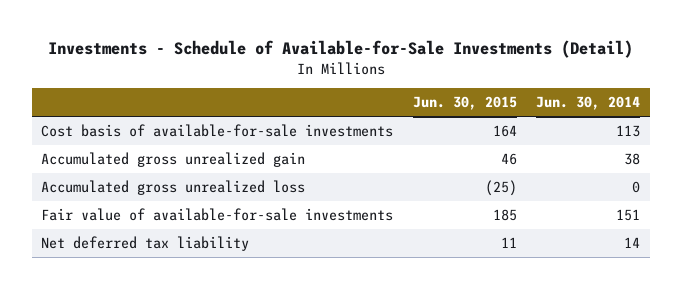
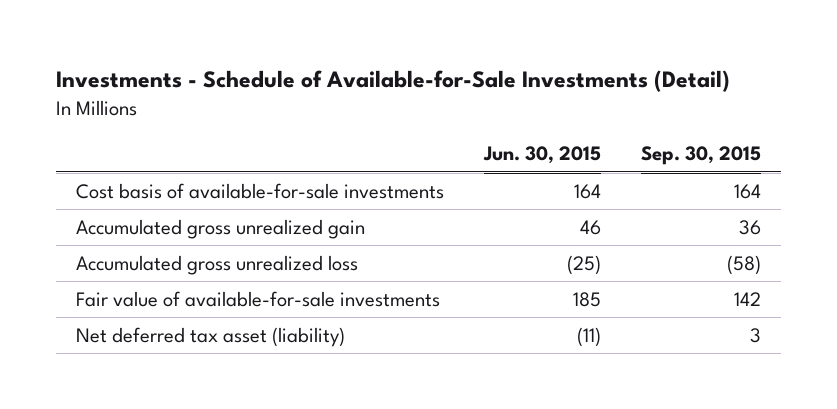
[535,96,640,111] Jun. 30, 2014 -> none
none -> [640,146,761,166] Sep. 30, 2015
[41,236,250,252] Net deferred tax liability -> [75,326,345,347] Net deferred tax asset (liability)
[500,237,517,249] 11 -> [576,326,601,347] (11)

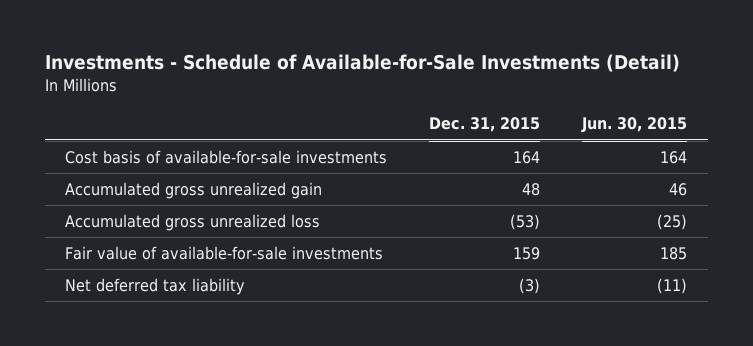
[640,146,761,166] Sep. 30, 2015 -> none
none -> [429,117,541,133] Dec. 31, 2015
[75,326,345,347] Net deferred tax asset (liability) -> [65,278,246,296] Net deferred tax liability

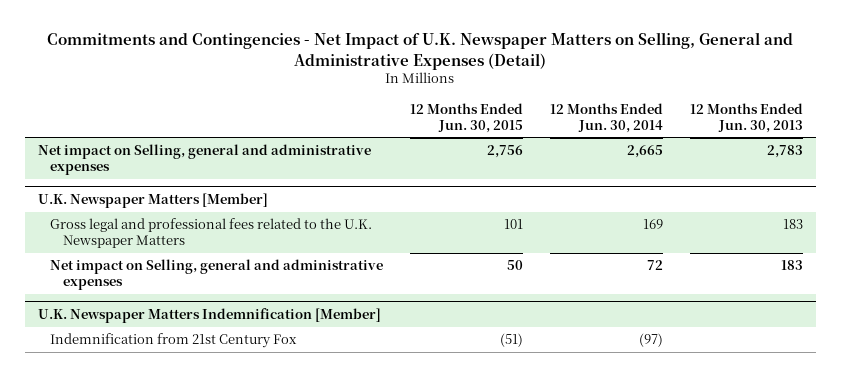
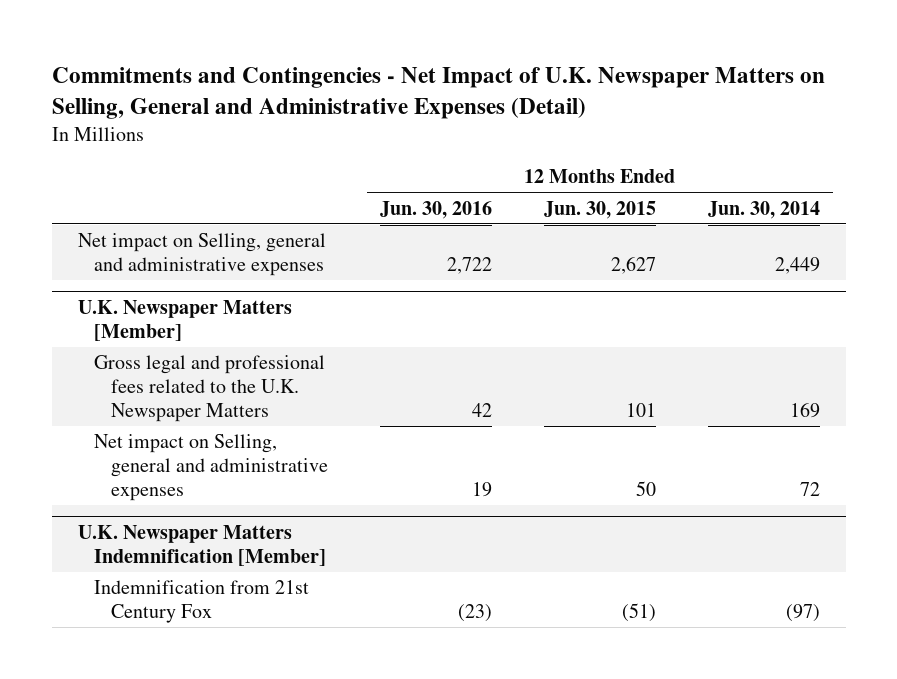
[689,102,803,133] 12 Months Ended Jun. 30, 2013 -> none
none -> [379,200,492,219] Jun. 30, 2016
[487,145,524,159] 2,756 -> [610,256,656,275] 2,627
[627,145,664,159] 2,665 -> [774,257,820,275] 2,449

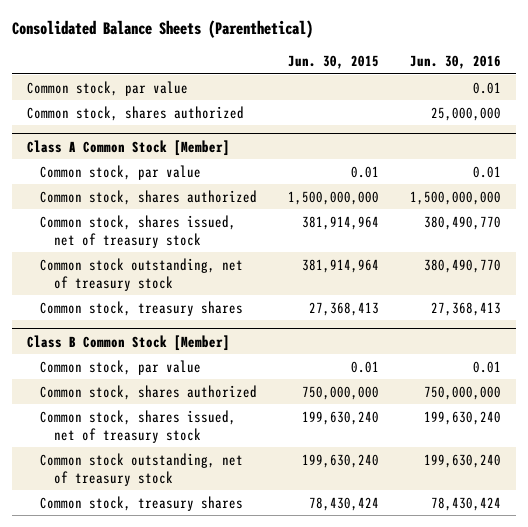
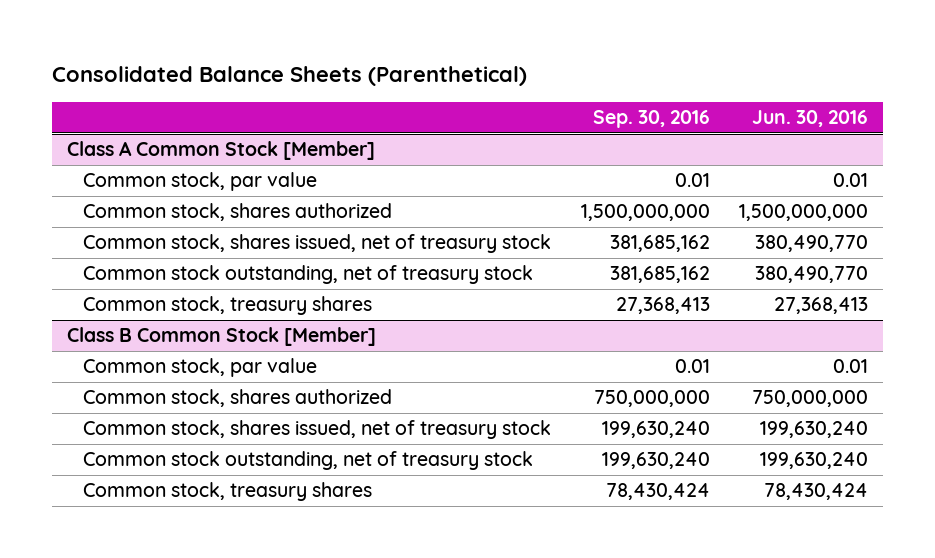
[287,55,379,70] Jun. 30, 2015 -> none
none -> [592,110,710,129] Sep. 30, 2016
[27,80,189,96] Common stock, par value -> none
[27,105,245,121] Common stock, shares authorized -> none

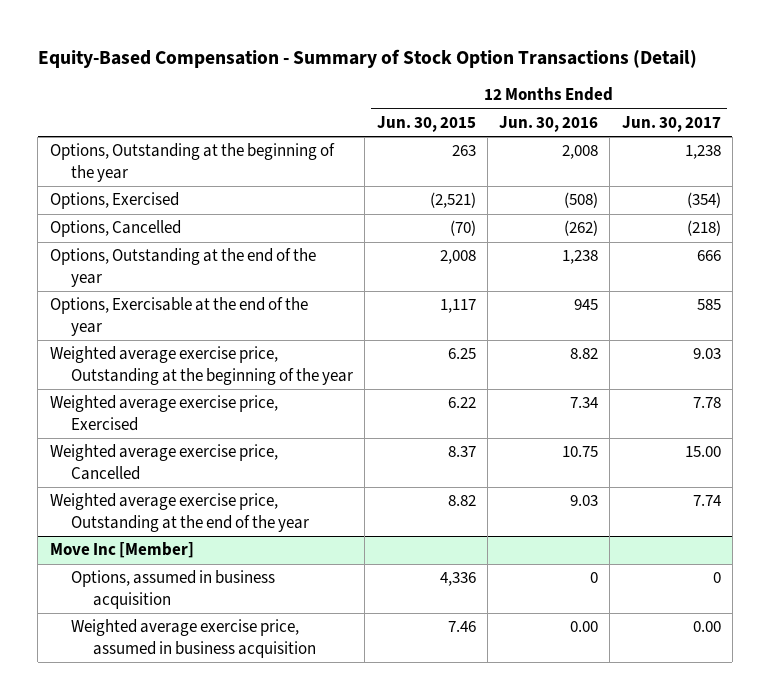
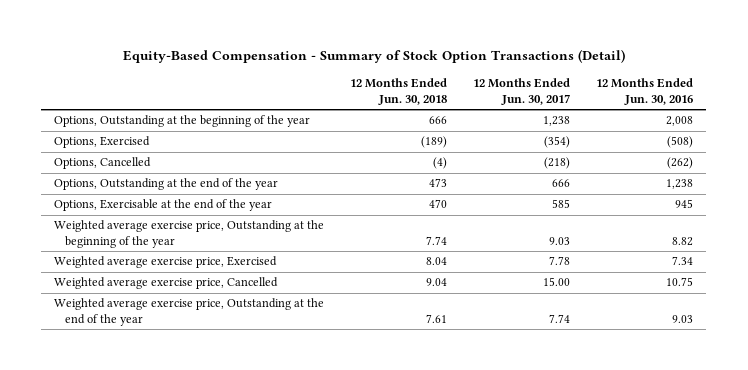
[376,115,476,132] Jun. 30, 2015 -> none
none -> [350,78,448,105] 12 Months Ended Jun. 30, 2018
[49,542,194,559] Move Inc [Member] -> none
[71,570,276,610] Options, assumed in business acquisition -> none
[71,619,316,659] Weighted average exercise price, assumed in business acquisition -> none

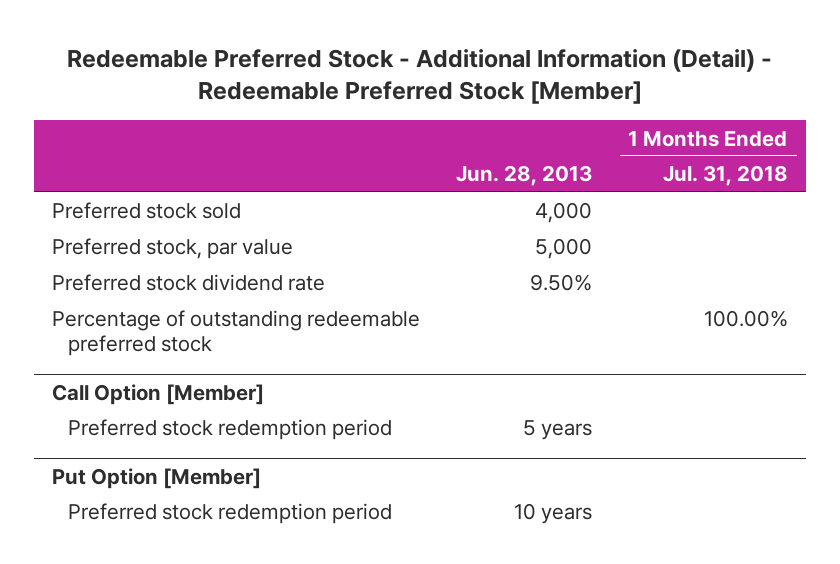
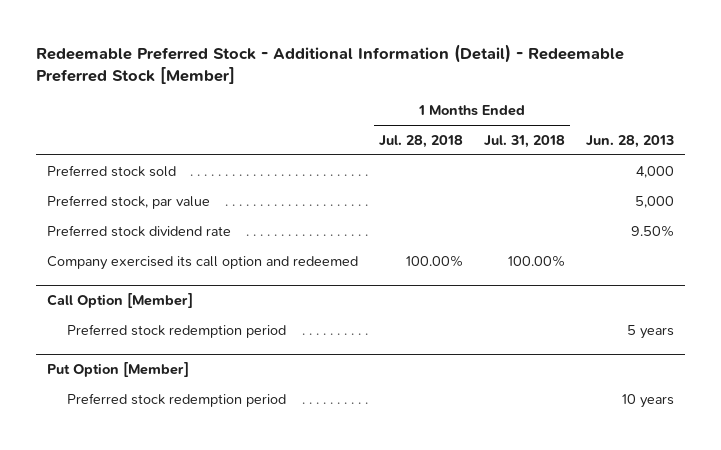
none -> [378,134,463,148] Jul. 28, 2018
[52,310,421,357] Percentage of outstanding redeemable preferred stock -> [46,255,358,270] Company exercised its call option and redeemed

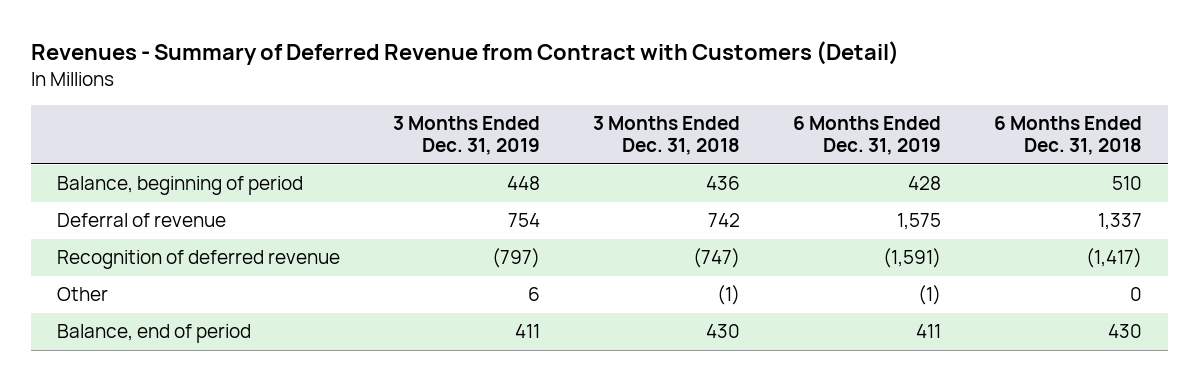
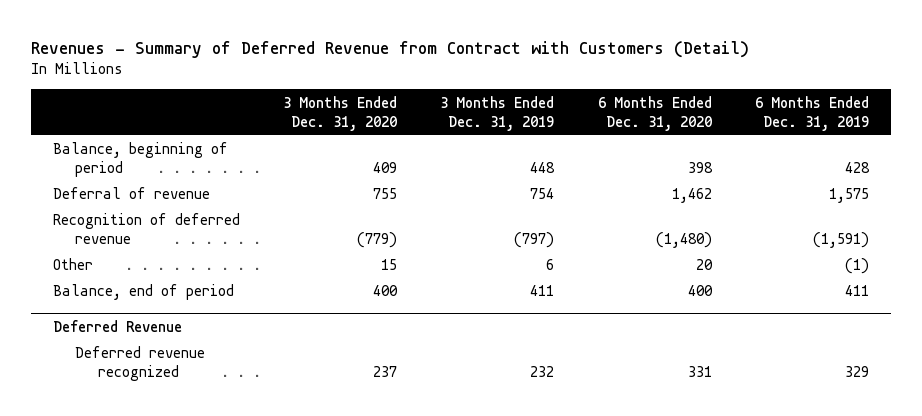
[592,116,740,156] 3 Months Ended Dec. 31, 2018 -> none
[993,116,1142,156] 6 Months Ended Dec. 31, 2018 -> none
none -> [282,95,397,131] 3 Months Ended Dec. 31, 2020
none -> [597,95,712,131] 6 Months Ended Dec. 31, 2020
none -> [52,319,182,332] Deferred Revenue
none -> [75,346,206,382] Deferred revenue recognized

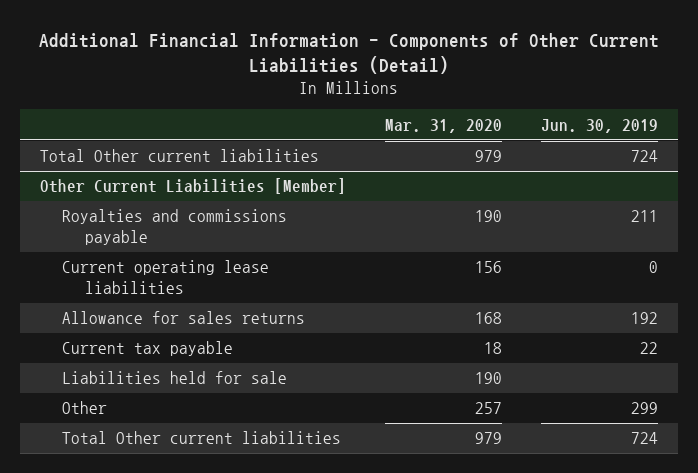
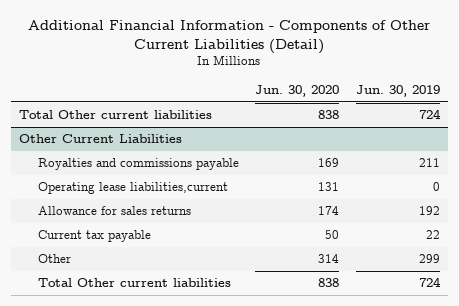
[385,118,503,133] Mar. 31, 2020 -> none
none -> [255,84,340,97] Jun. 30, 2020
[39,178,346,195] Other Current Liabilities [Member] -> [19,134,183,144] Other Current Liabilities
[62,260,270,294] Current operating lease liabilities -> [37,182,228,195] Operating lease liabilities,current
[62,371,288,385] Liabilities held for sale -> none

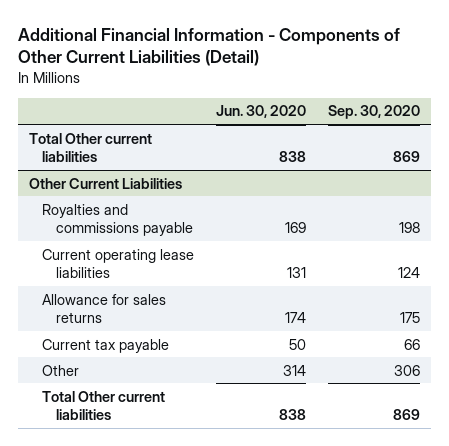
[355,84,440,97] Jun. 30, 2019 -> none
none -> [328,105,421,120] Sep. 30, 2020
[37,182,228,195] Operating lease liabilities,current -> [42,248,195,279] Current operating lease liabilities

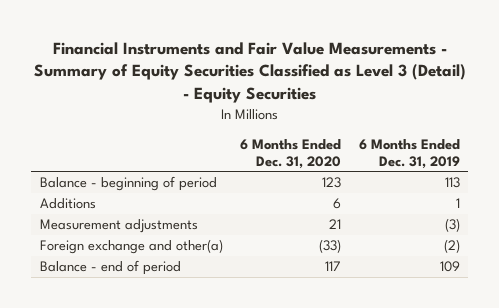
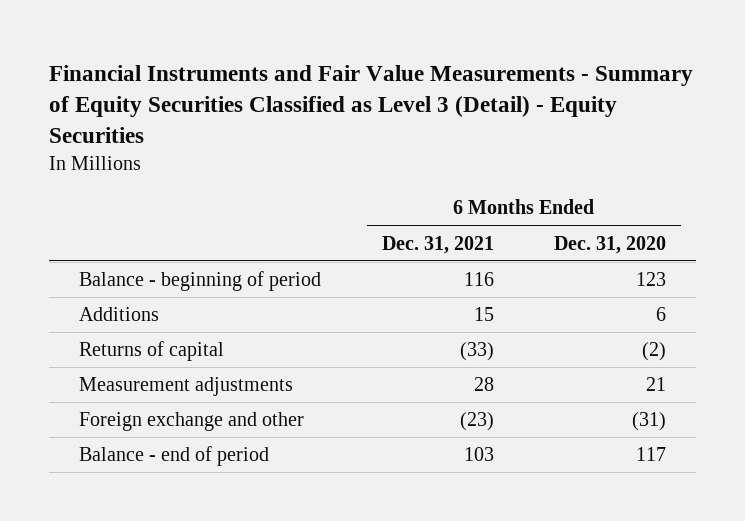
[358,138,460,169] 6 Months Ended Dec. 31, 2019 -> none
none -> [381,235,494,254] Dec. 31, 2021
none -> [79,341,225,362] Returns of capital
[39,239,223,255] Foreign exchange and other(a) -> [79,412,305,432] Foreign exchange and other
[319,239,342,254] (33) -> [631,412,666,432] (31)

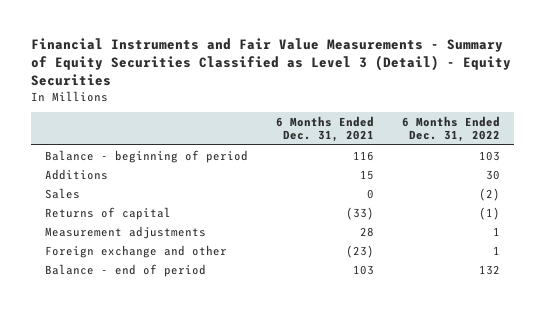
[553,235,666,254] Dec. 31, 2020 -> none
none -> [401,115,500,143] 6 Months Ended Dec. 31, 2022
none -> [44,187,80,199] Sales

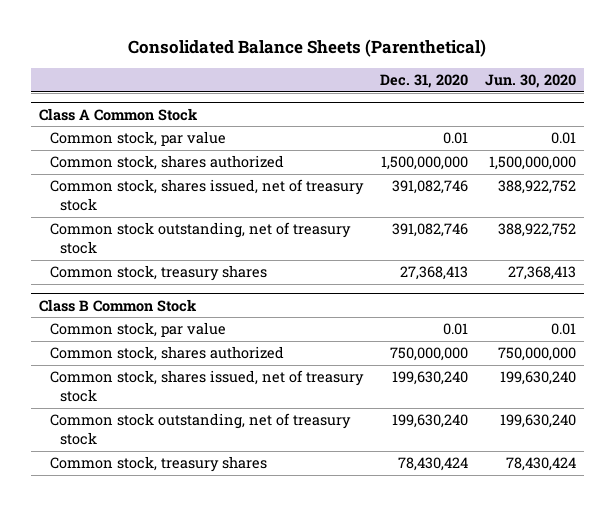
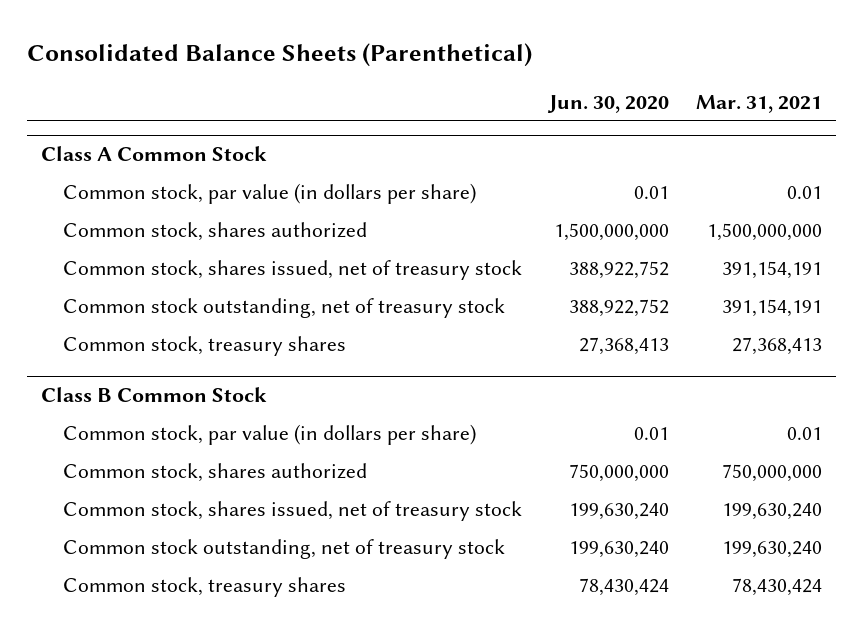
[379,74,468,89] Dec. 31, 2020 -> none
none -> [696,94,823,113] Mar. 31, 2021
[49,131,226,147] Common stock, par value -> [62,183,476,205] Common stock, par value (in dollars per share)
[49,322,226,338] Common stock, par value -> [62,424,476,446] Common stock, par value (in dollars per share)

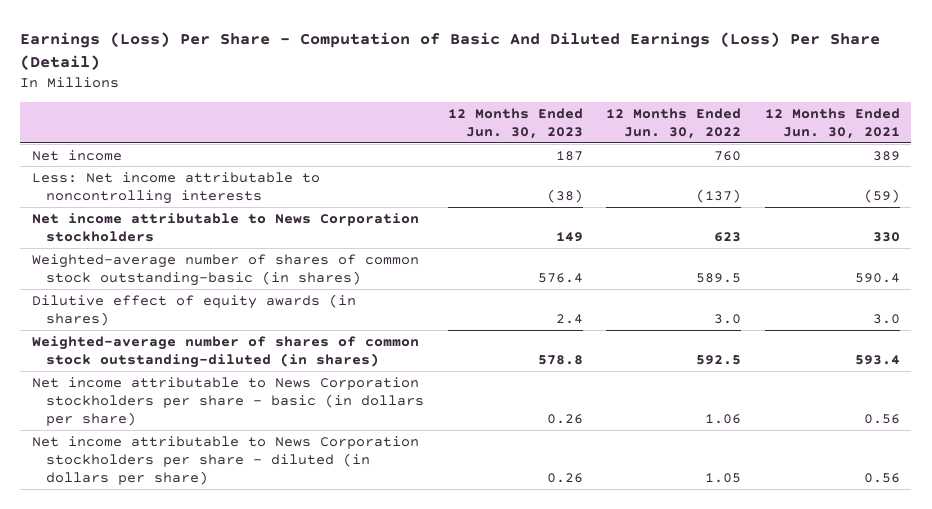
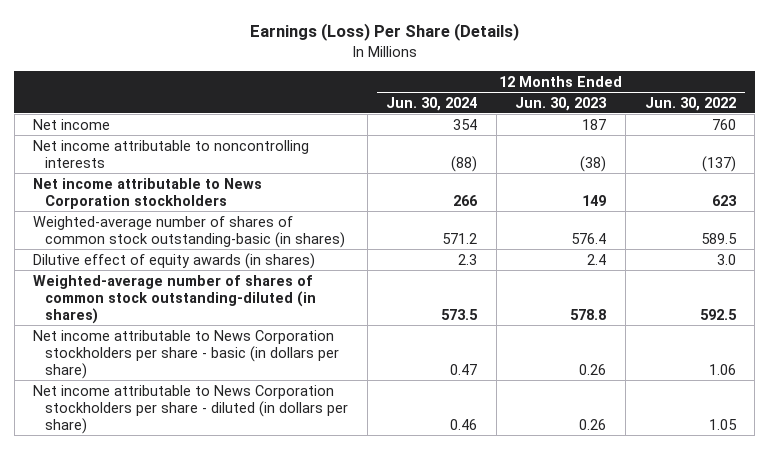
[20,31,881,70] Earnings (Loss) Per Share - Computation of Basic And Diluted Earnings (Loss) Per Share (Detail) -> [249,22,519,41] Earnings (Loss) Per Share (Details)
[764,107,900,139] 12 Months Ended Jun. 30, 2021 -> none
none -> [386,96,478,111] Jun. 30, 2024
[32,171,321,204] Less: Net income attributable to noncontrolling interests -> [33,139,310,168] Net income attributable to noncontrolling interests

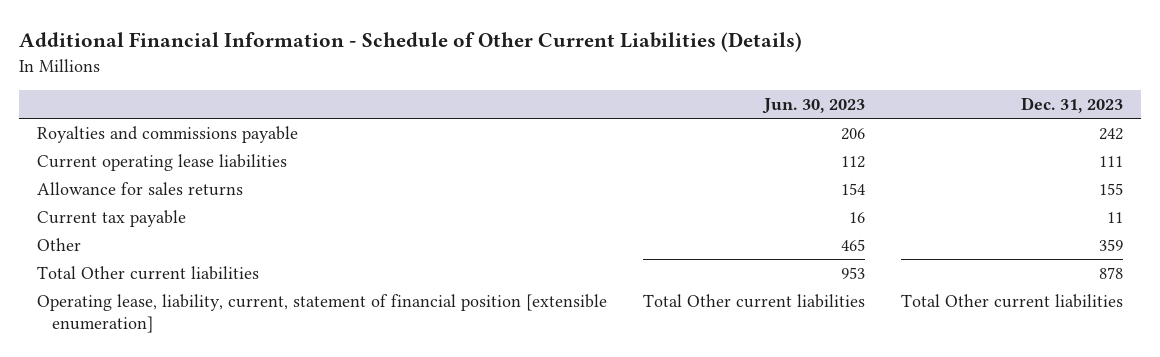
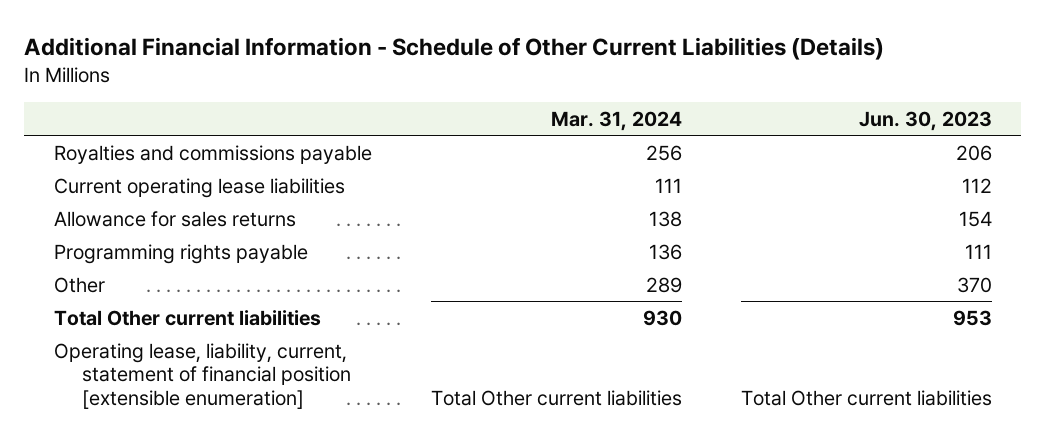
[1021,96,1124,113] Dec. 31, 2023 -> none
none -> [550,110,682,131] Mar. 31, 2024
[36,210,186,228] Current tax payable -> none
none -> [53,243,308,264] Programming rights payable
[841,239,866,252] 465 -> [956,276,992,293] 370

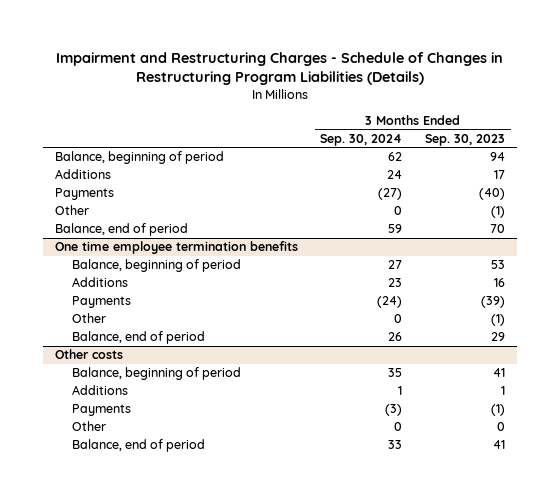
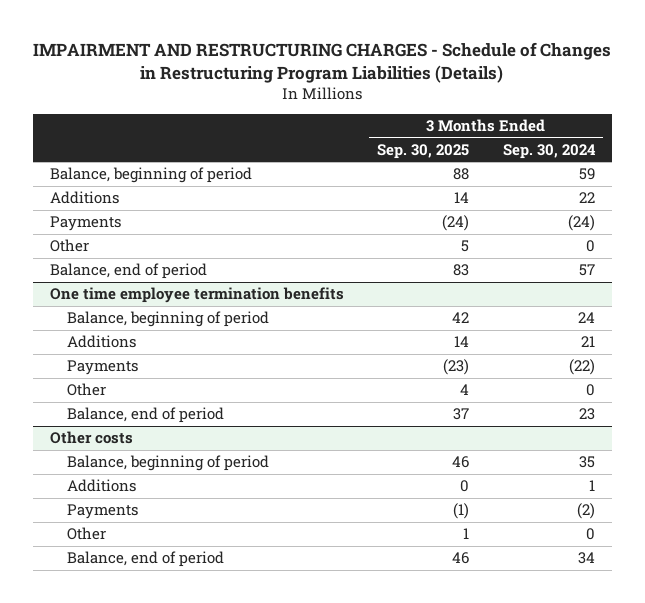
[55,51,503,86] Impairment and Restructuring Charges - Schedule of Changes in Restructuring Program Liabilities (Details) -> [33,42,612,84] IMPAIRMENT AND RESTRUCTURING CHARGES - Schedule of Changes in Restructuring Program Liabilities (Details)
[425,133,506,146] Sep. 30, 2023 -> none
none -> [377,143,470,159] Sep. 30, 2025
[388,152,403,162] 62 -> [578,168,595,181] 59
[387,170,403,180] 24 -> [578,192,595,204] 22
[378,188,403,201] (27) -> [567,215,595,232] (24)
[388,224,403,234] 59 -> [578,264,595,277] 57
[388,260,403,270] 27 -> [577,312,595,324] 24
[388,278,403,288] 23 -> [580,336,595,348] 21
[377,296,403,309] (24) -> [568,359,595,376] (22)
[388,332,403,342] 26 -> [578,408,595,421] 23
[385,404,403,417] (3) -> [576,503,595,520] (2)
[388,440,403,450] 33 -> [577,552,595,565] 34

